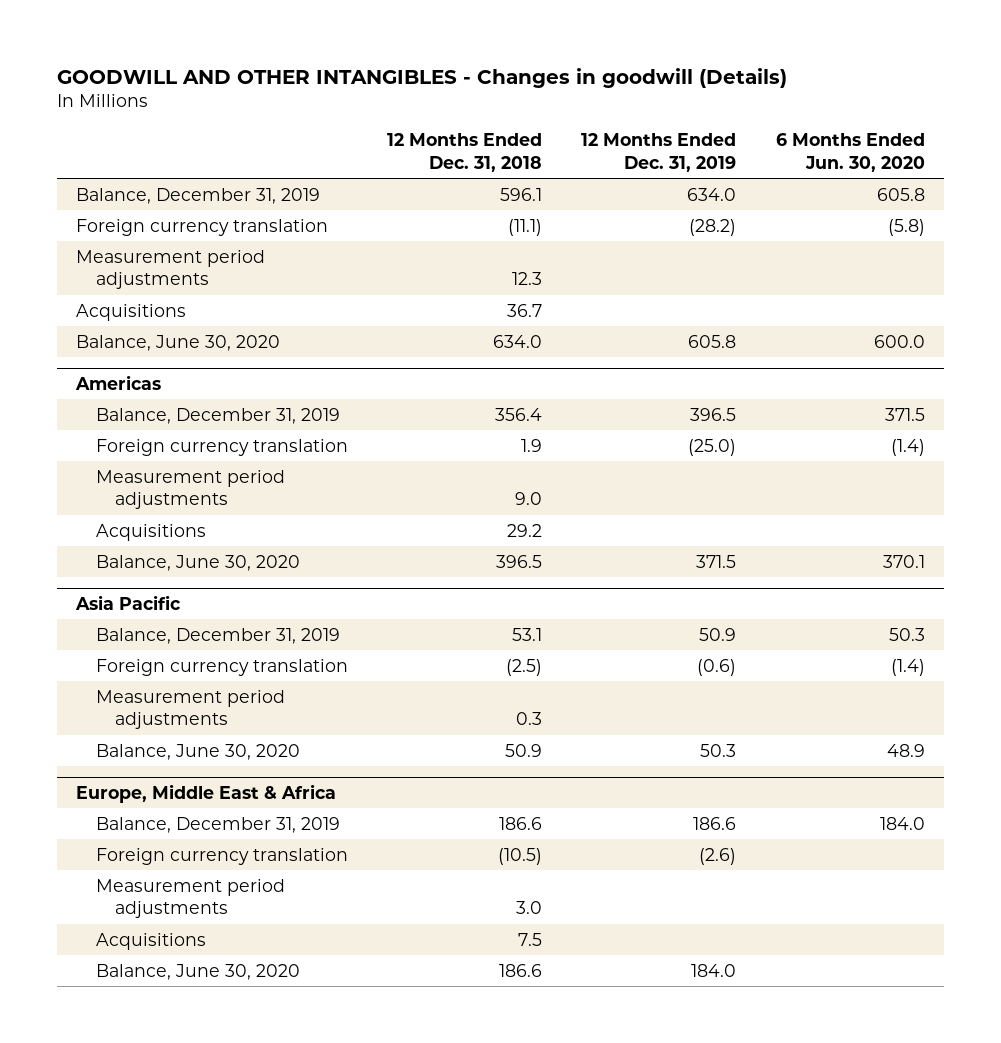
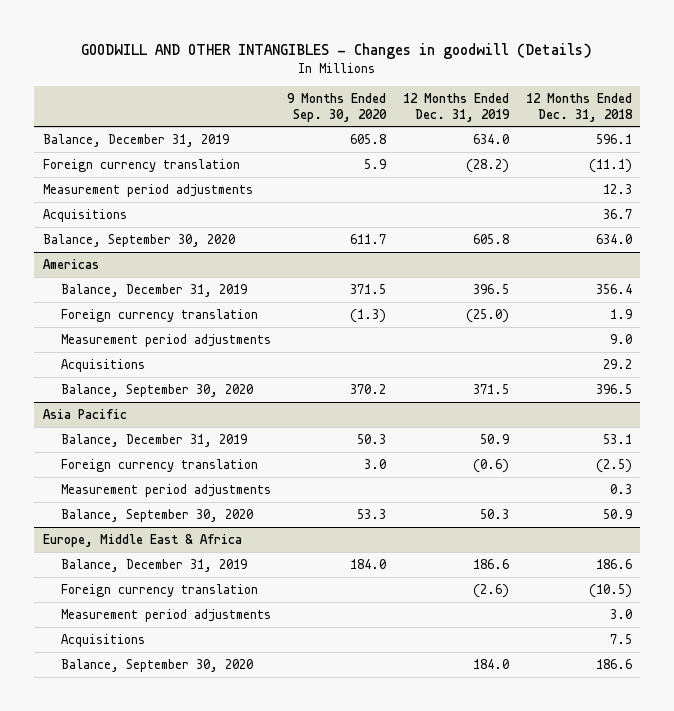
[775,133,925,172] 6 Months Ended Jun. 30, 2020 -> none
none -> [287,92,388,122] 9 Months Ended Sep. 30, 2020
[76,334,281,351] Balance, June 30, 2020 -> [42,233,235,247] Balance, September 30, 2020
[95,554,300,571] Balance, June 30, 2020 -> [60,383,253,397] Balance, September 30, 2020
[95,743,300,760] Balance, June 30, 2020 -> [60,508,253,522] Balance, September 30, 2020
[95,963,300,980] Balance, June 30, 2020 -> [60,658,253,672] Balance, September 30, 2020

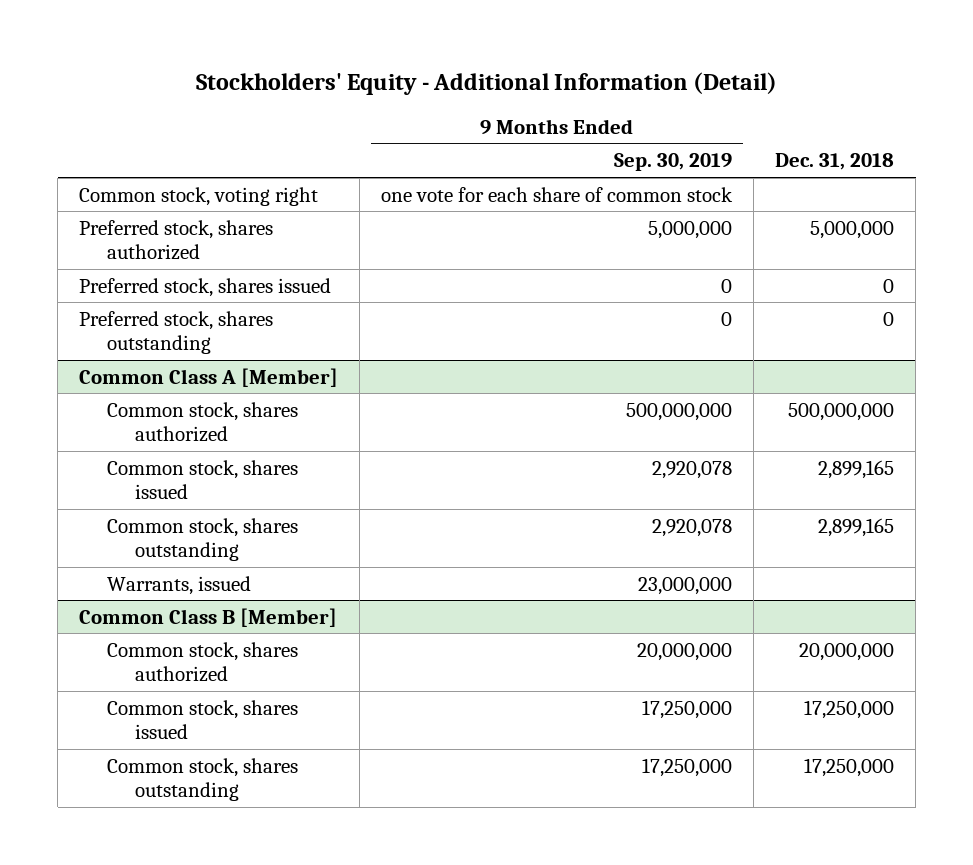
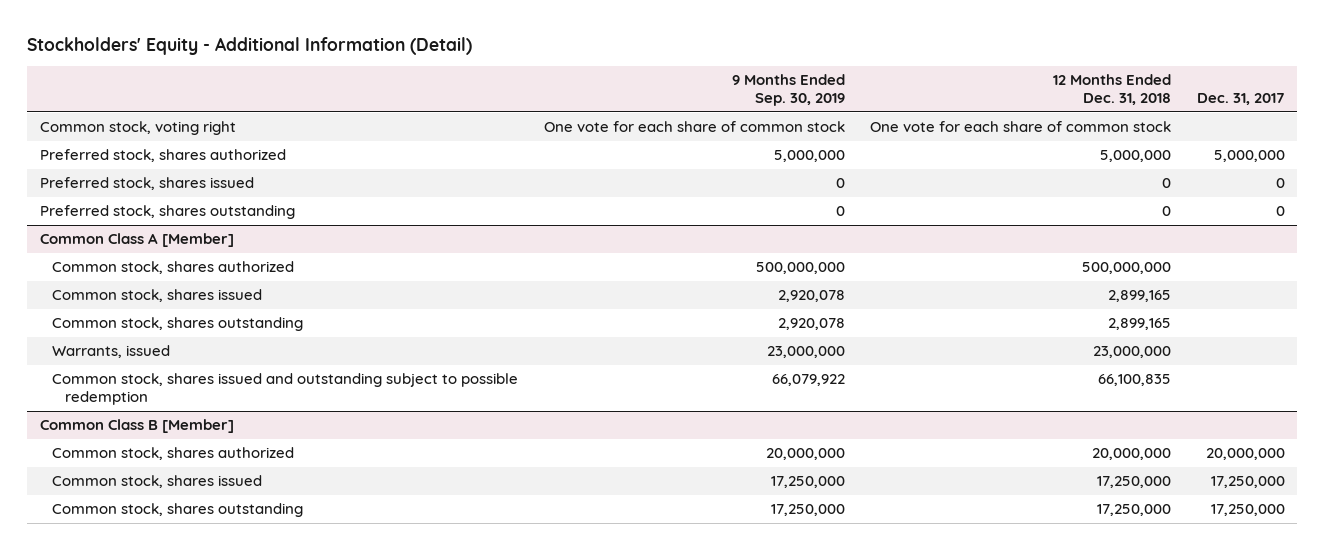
[775,153,895,171] Dec. 31, 2018 -> none
none -> [1053,74,1172,106] 12 Months Ended Dec. 31, 2018
none -> [1196,93,1285,106] Dec. 31, 2017
[381,186,734,202] one vote for each share of common stock -> [543,121,845,133] One vote for each share of common stock
none -> [52,373,519,406] Common stock, shares issued and outstanding subject to possible redemption

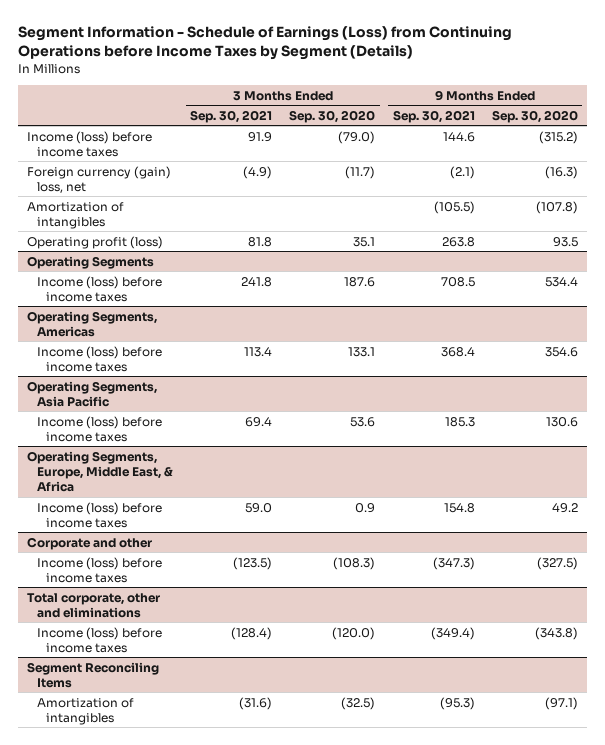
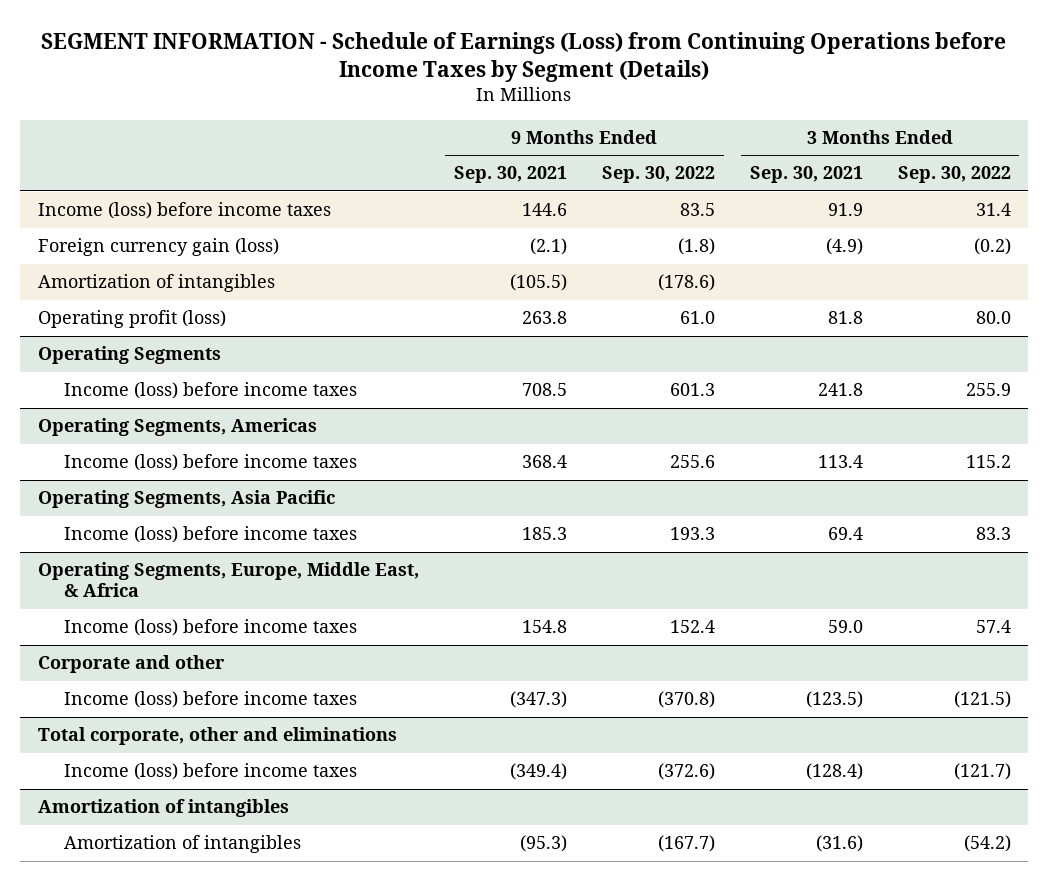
[18,26,513,61] Segment Information - Schedule of Earnings (Loss) from Continuing Operations before Income Taxes by Segment (Details) -> [41,31,1007,82] SEGMENT INFORMATION - Schedule of Earnings (Loss) from Continuing Operations before Income Taxes by Segment (Details)
[289,109,376,123] Sep. 30, 2020 -> none
[491,109,578,123] Sep. 30, 2020 -> none
none -> [601,166,715,184] Sep. 30, 2022
none -> [897,166,1011,184] Sep. 30, 2022
[27,165,172,193] Foreign currency (gain) loss, net -> [37,238,279,257] Foreign currency gain (loss)
[27,661,160,688] Segment Reconciling Items -> [37,799,289,818] Amortization of intangibles

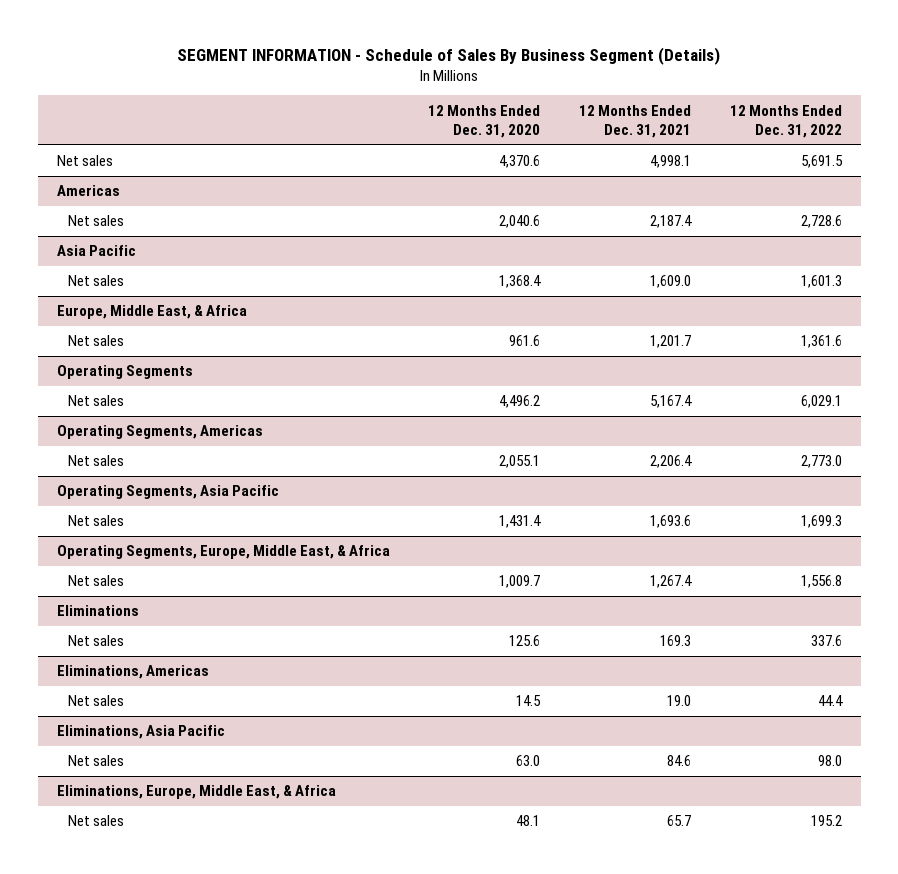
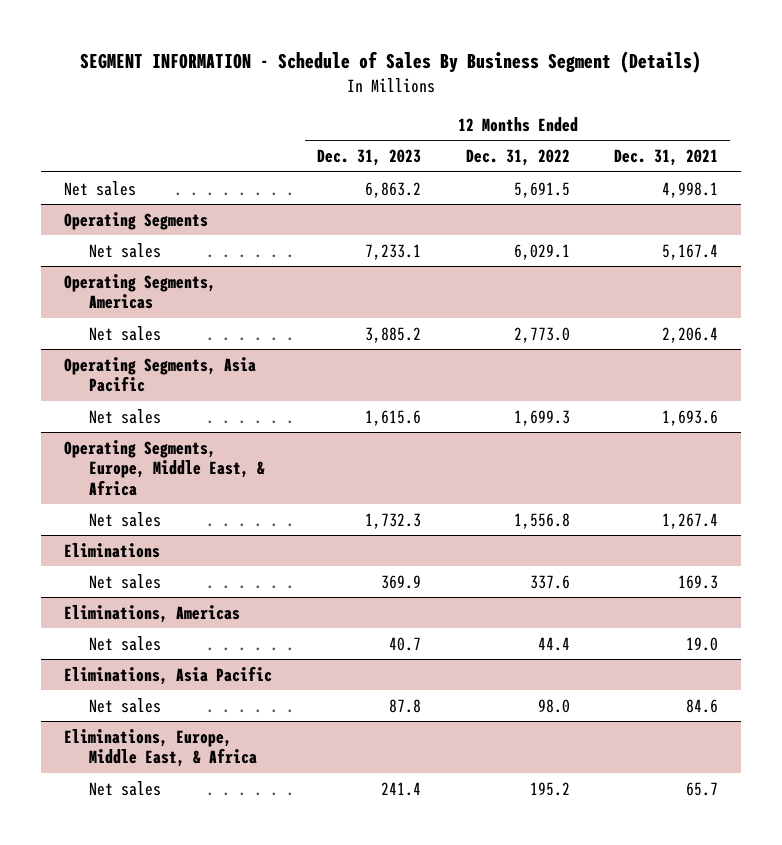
[428,104,541,138] 12 Months Ended Dec. 31, 2020 -> none
none -> [316,149,421,167] Dec. 31, 2023
[56,185,120,197] Americas -> none
[67,215,124,227] Net sales -> none
[56,245,136,257] Asia Pacific -> none
[67,275,124,287] Net sales -> none
[56,305,247,320] Europe, Middle East, & Africa -> none
[67,335,124,347] Net sales -> none

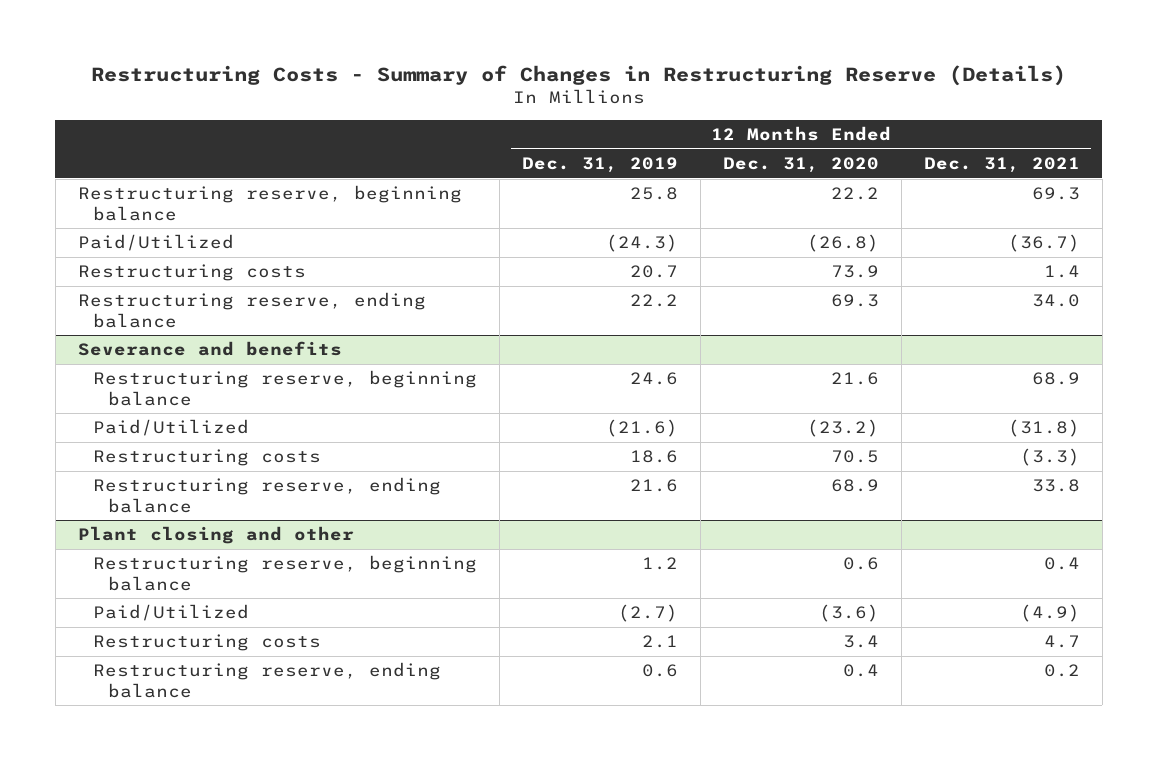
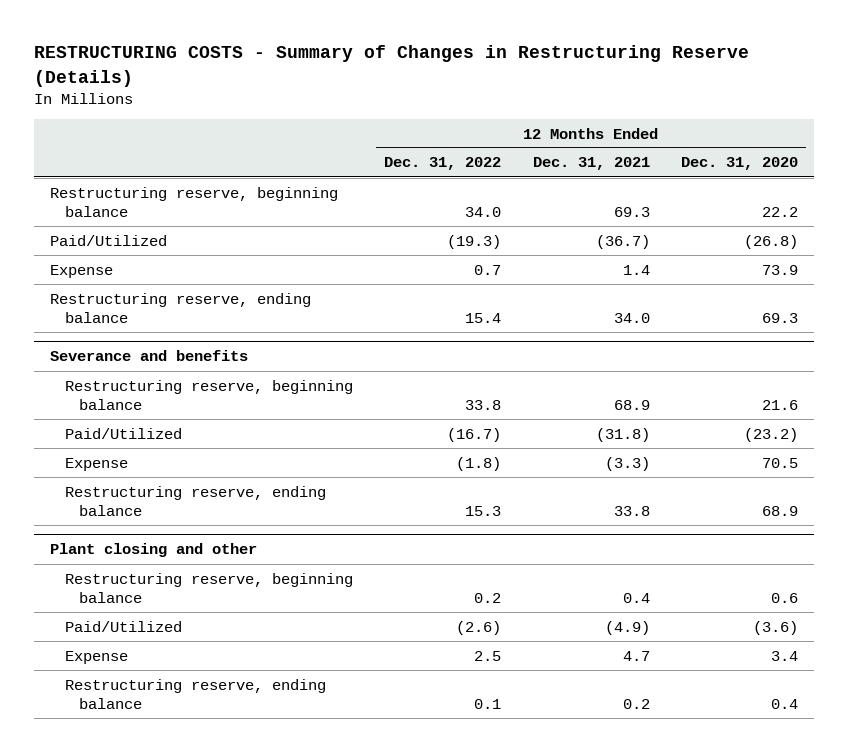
[90,65,1066,87] Restructuring Costs - Summary of Changes in Restructuring Reserve (Details) -> [34,45,750,87] RESTRUCTURING COSTS - Summary of Changes in Restructuring Reserve (Details)
[521,157,678,174] Dec. 31, 2019 -> none
none -> [384,157,502,171] Dec. 31, 2022
[77,264,306,282] Restructuring costs -> [50,264,114,278] Expense
[92,449,321,467] Restructuring costs -> [64,457,128,471] Expense
[92,634,321,652] Restructuring costs -> [64,650,128,664] Expense

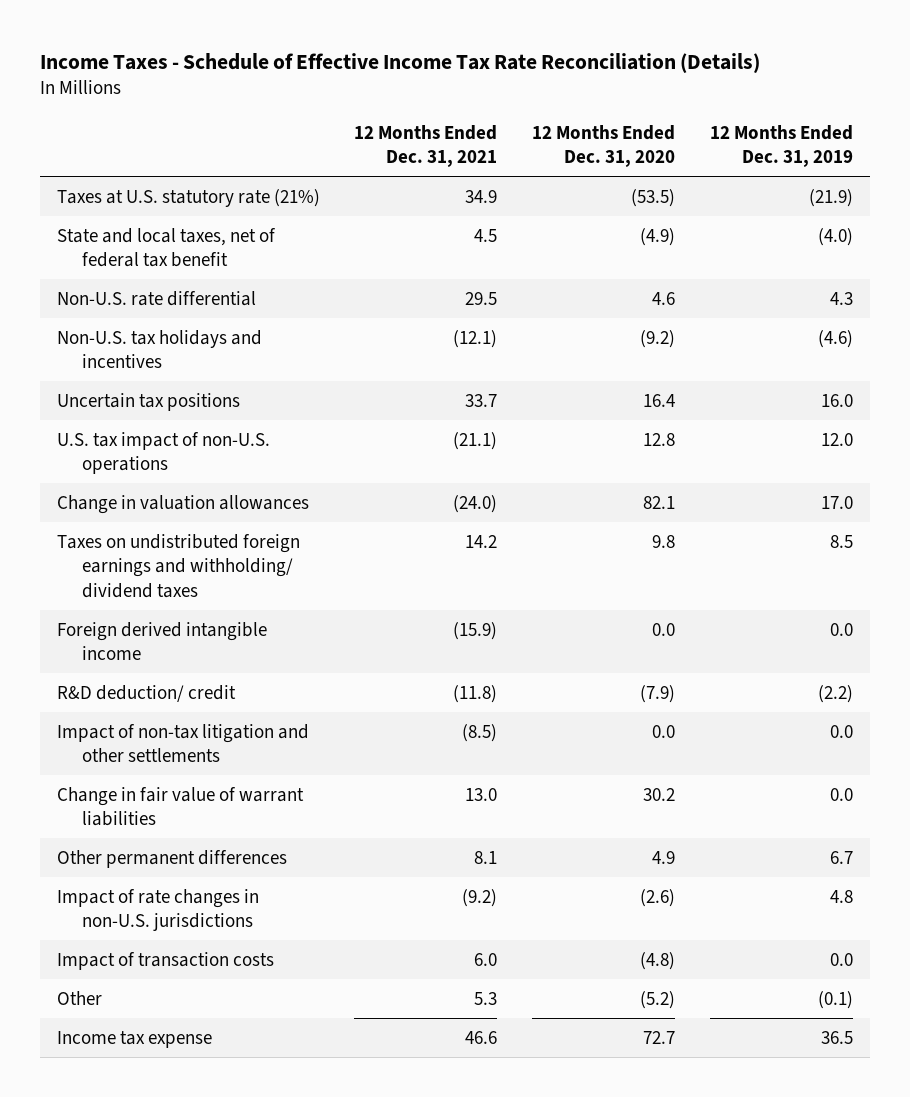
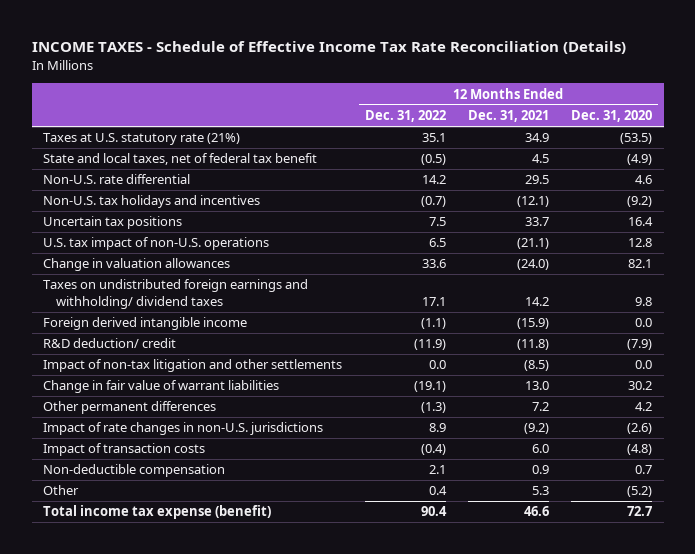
[39,52,760,73] Income Taxes - Schedule of Effective Income Tax Rate Reconciliation (Details) -> [31,41,626,55] INCOME TAXES - Schedule of Effective Income Tax Rate Reconciliation (Details)
[709,124,853,168] 12 Months Ended Dec. 31, 2019 -> none
none -> [364,110,446,123] Dec. 31, 2022
[474,850,498,864] 8.1 -> [531,402,549,412] 7.2
[652,850,676,864] 4.9 -> [635,402,653,412] 4.2
none -> [43,464,226,478] Non-deductible compensation
[56,1030,212,1048] Income tax expense -> [43,505,272,520] Total income tax expense (benefit)

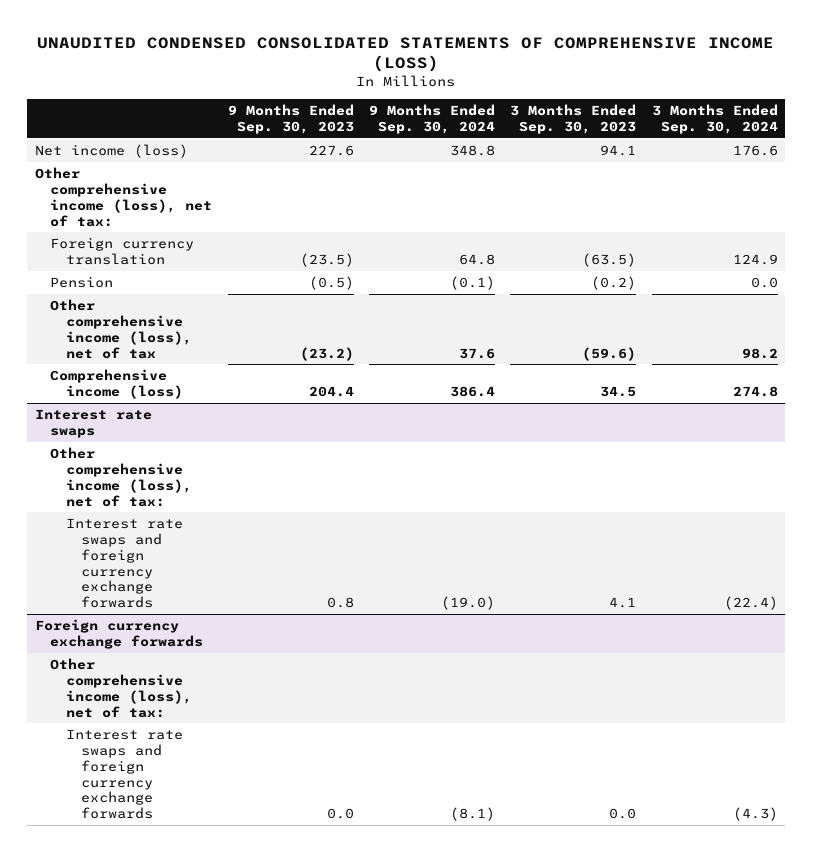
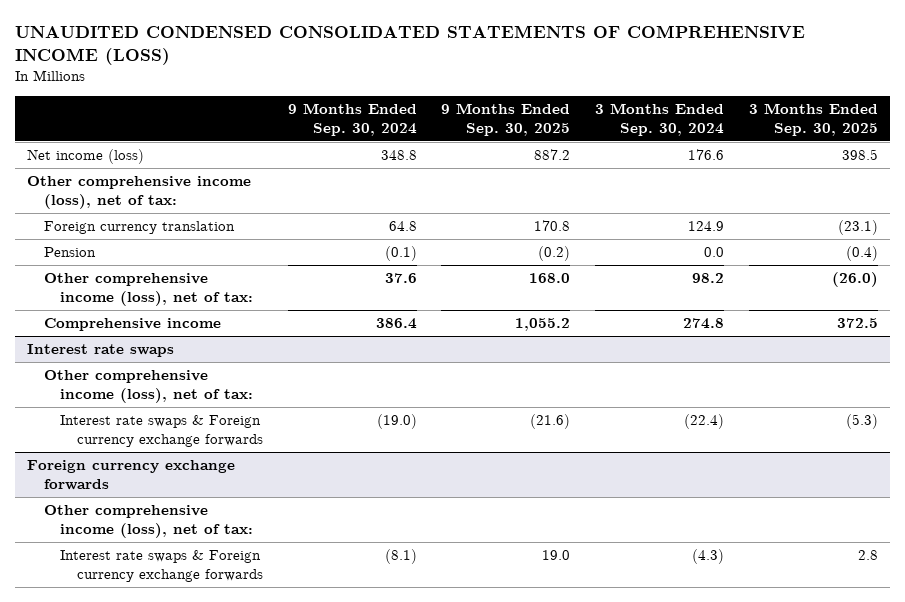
[227,104,354,135] 9 Months Ended Sep. 30, 2023 -> none
[510,104,637,135] 3 Months Ended Sep. 30, 2023 -> none
none -> [441,102,571,136] 9 Months Ended Sep. 30, 2025
none -> [748,102,878,136] 3 Months Ended Sep. 30, 2025
[50,299,192,359] Other comprehensive income (loss), net of tax -> [43,272,254,307] Other comprehensive income (loss), net of tax:
[50,369,183,399] Comprehensive income (loss) -> [43,317,221,331] Comprehensive income
[65,518,183,609] Interest rate swaps and foreign currency exchange forwards -> [60,414,264,448] Interest rate swaps & Foreign currency exchange forwards
[65,729,183,820] Interest rate swaps and foreign currency exchange forwards -> [60,549,264,583] Interest rate swaps & Foreign currency exchange forwards

